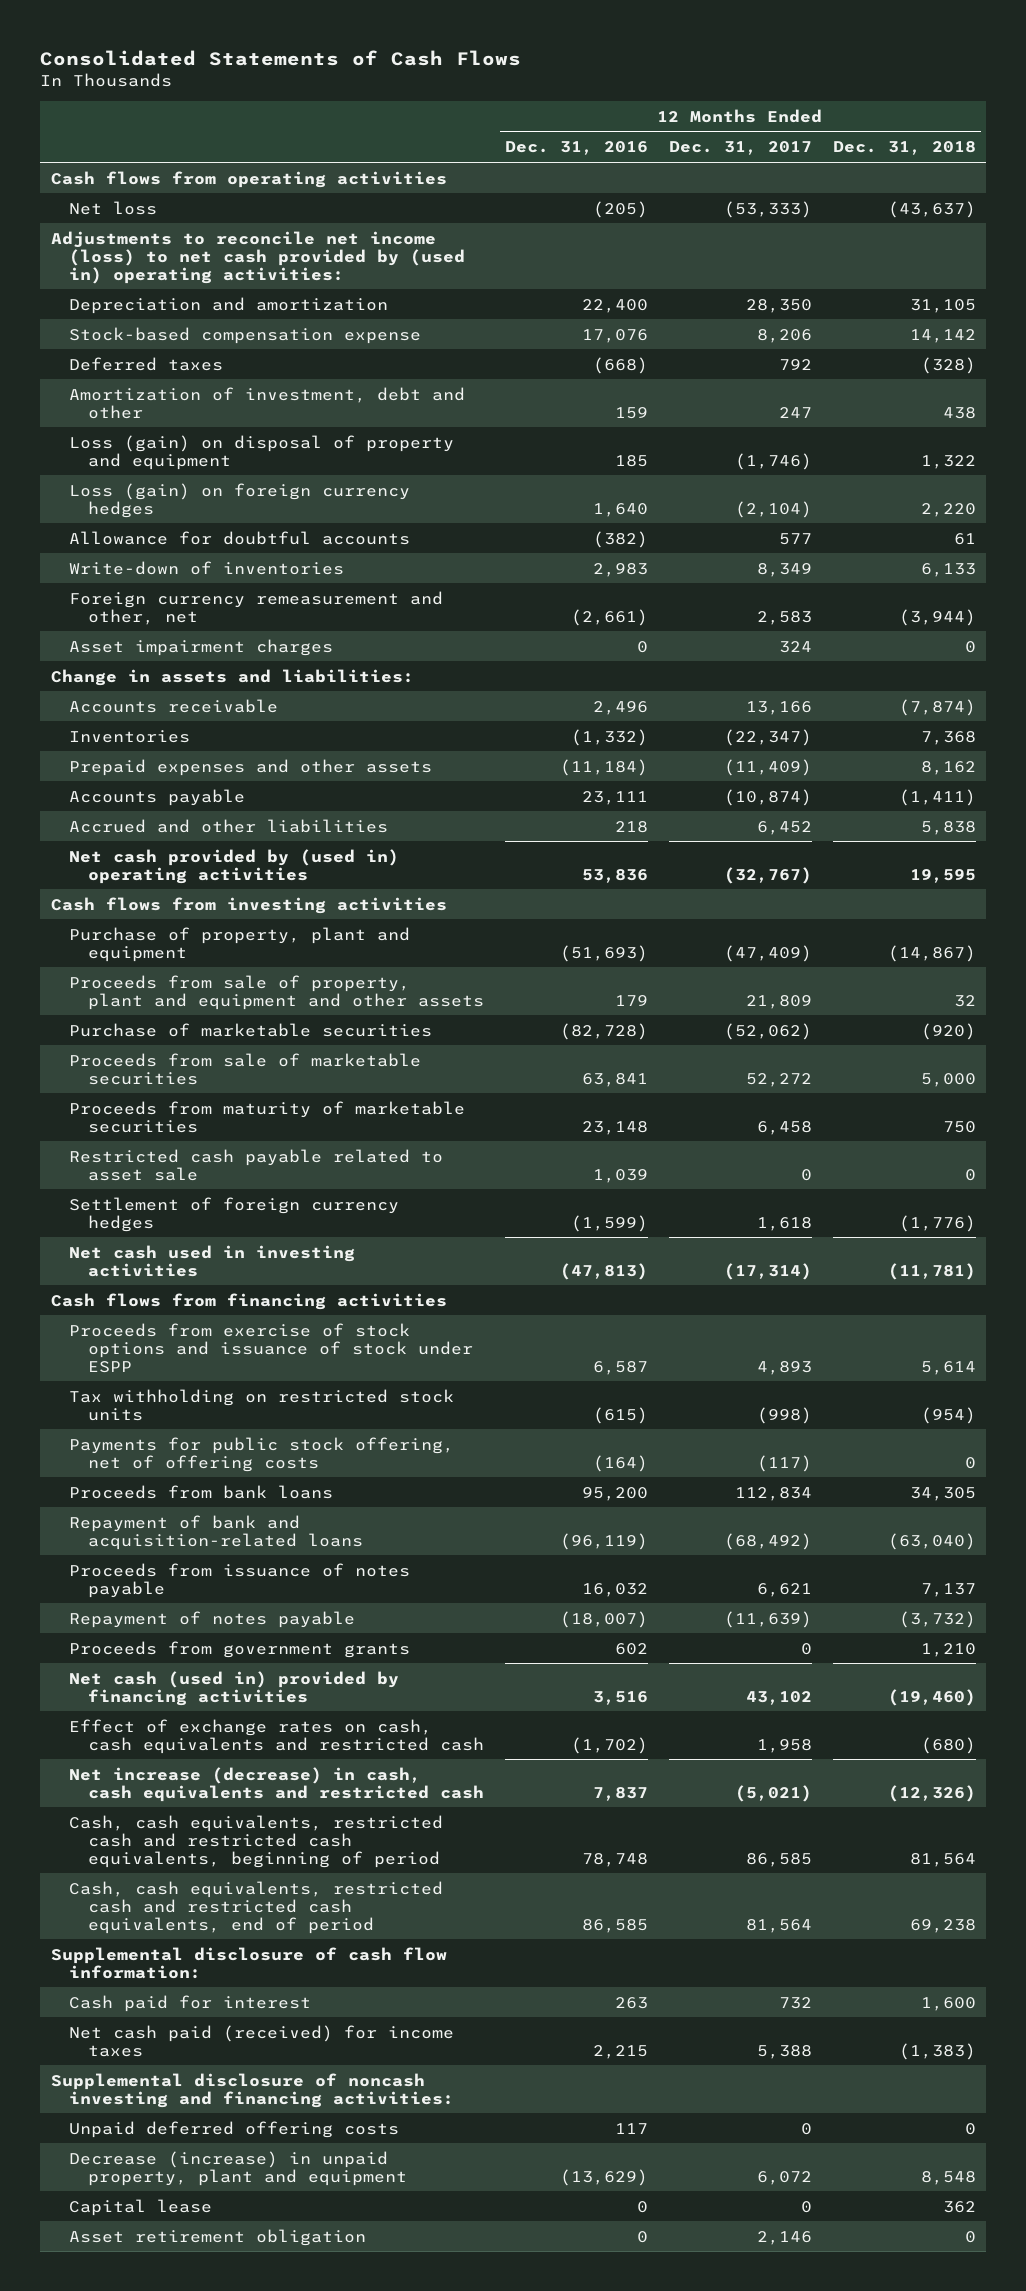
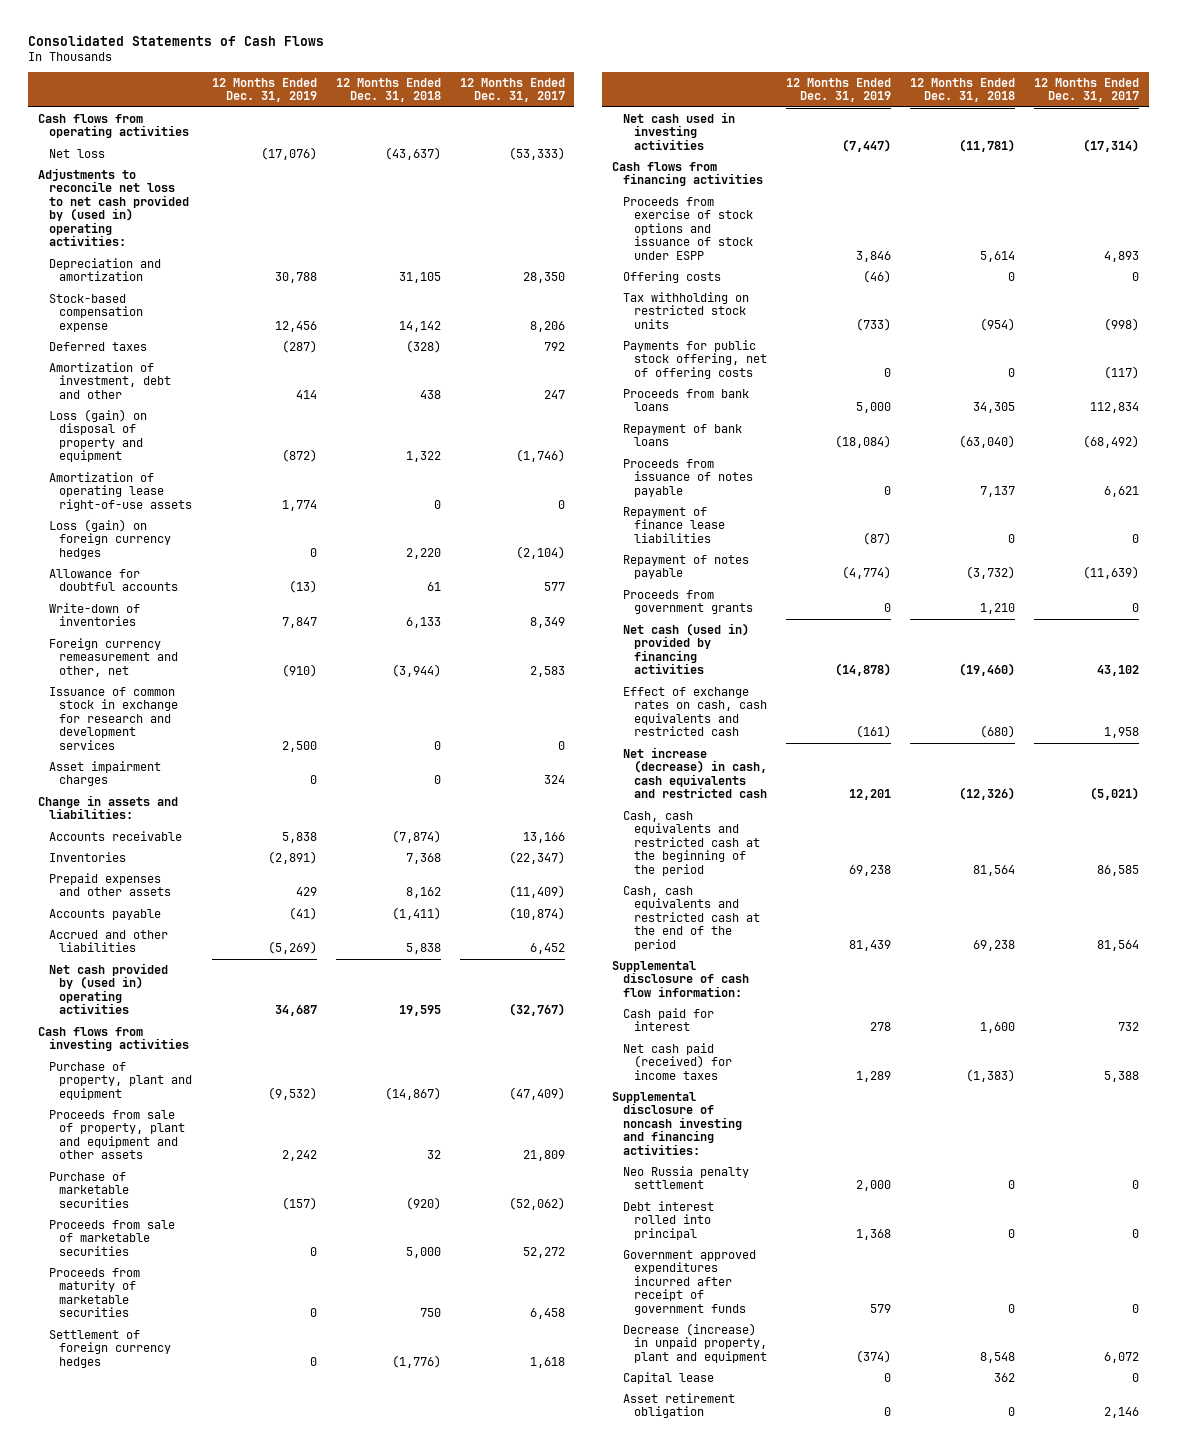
[504,141,648,156] Dec. 31, 2016 -> none
none -> [211,77,317,103] 12 Months Ended Dec. 31, 2019
[50,230,466,284] Adjustments to reconcile net income (loss) to net cash provided by (used in) operating activities: -> [37,167,189,247] Adjustments to reconcile net loss to net cash provided by (used in) operating activities:
none -> [48,471,193,511] Amortization of operating lease right-of-use assets
none -> [48,686,179,750] Issuance of common stock in exchange for research and development services
[69,1148,444,1181] Restricted cash payable related to asset sale -> none
none -> [622,270,721,283] Offering costs
[69,1514,363,1550] Repayment of bank and acquisition-related loans -> [622,423,742,447] Repayment of bank loans
none -> [622,506,725,543] Repayment of finance lease liabilities
[69,1814,444,1868] Cash, cash equivalents, restricted cash and restricted cash equivalents, beginning of period -> [622,810,760,876] Cash, cash equivalents and restricted cash at the beginning of the period
[69,1880,444,1934] Cash, cash equivalents, restricted cash and restricted cash equivalents, end of period -> [622,885,760,951] Cash, cash equivalents and restricted cash at the end of the period
[69,2120,400,2138] Unpaid deferred offering costs -> none
none -> [622,1165,749,1190] Neo Russia penalty settlement
none -> [622,1200,714,1240] Debt interest rolled into principal
none -> [622,1249,756,1315] Government approved expenditures incurred after receipt of government funds

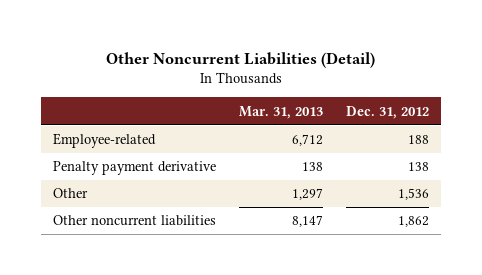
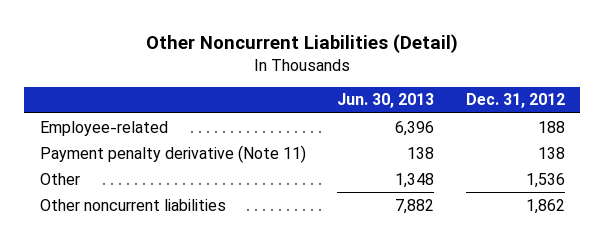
[238,105,323,119] Mar. 31, 2013 -> none
none -> [337,93,435,109] Jun. 30, 2013
[52,161,216,176] Penalty payment derivative -> [40,144,307,163] Payment penalty derivative (Note 11)

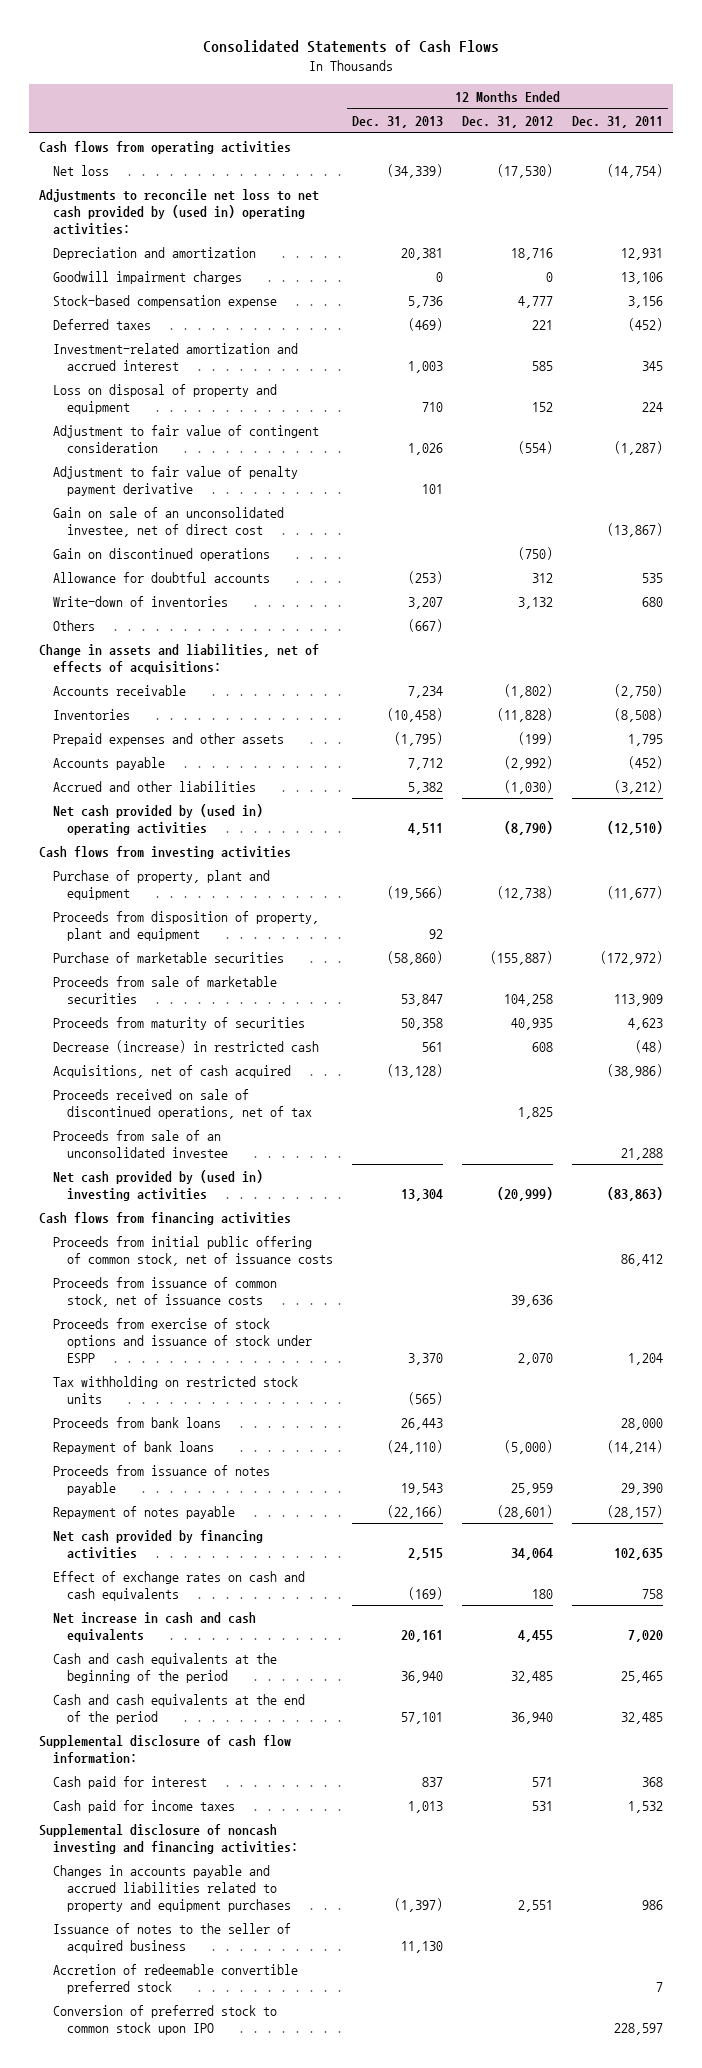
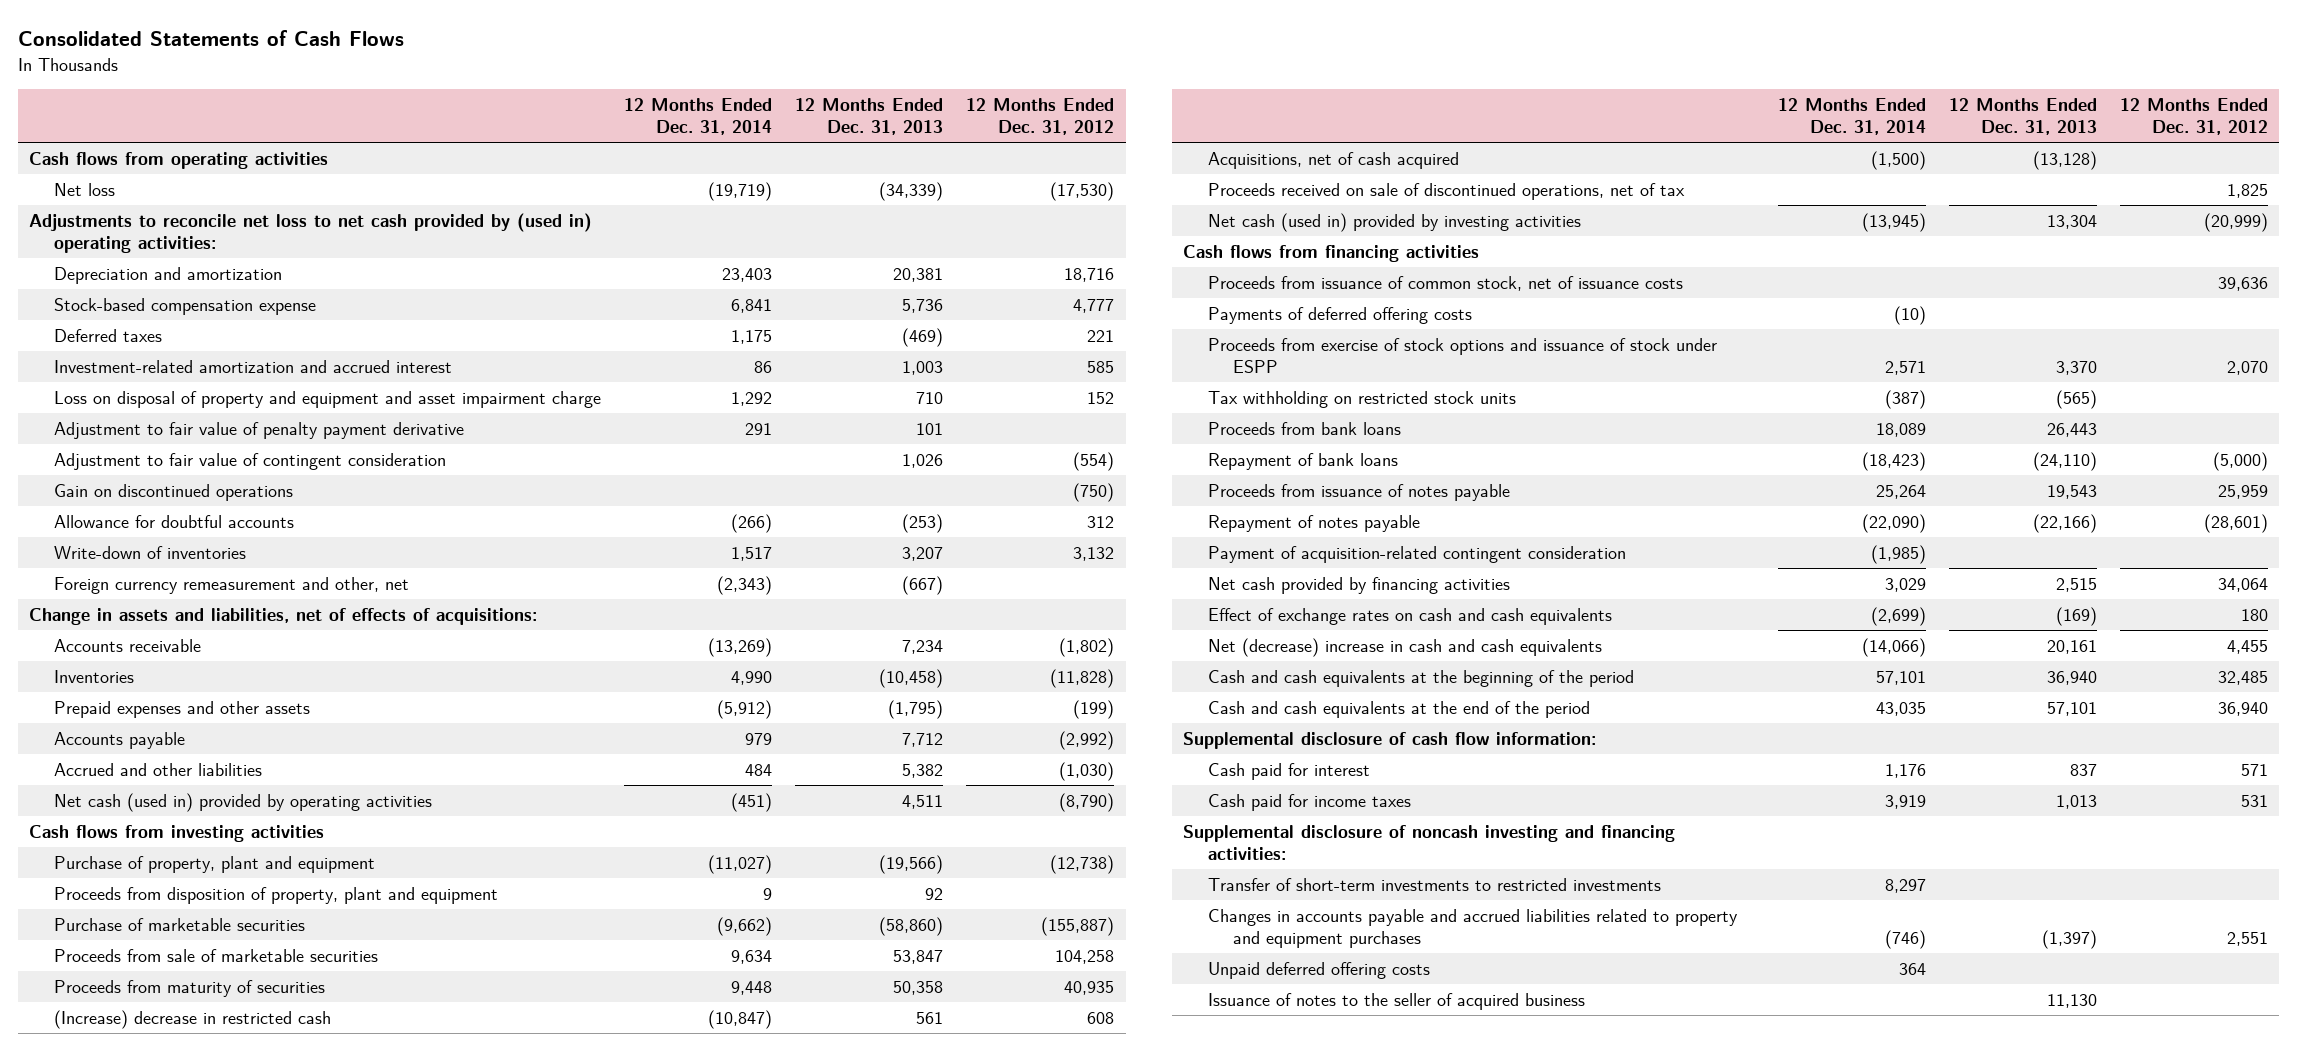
[572,116,664,129] Dec. 31, 2011 -> none
none -> [624,98,773,136] 12 Months Ended Dec. 31, 2014
[53,270,243,284] Goodwill impairment charges -> none
[53,383,278,414] Loss on disposal of property and equipment -> [54,391,602,409] Loss on disposal of property and equipment and asset impairment charge
[53,506,285,537] Gain on sale of an unconsolidated investee, net of direct cost -> none
[53,424,320,453] Adjustment to fair value of contingent consideration -> [54,453,447,471] Adjustment to fair value of contingent consideration
[53,619,96,631] Others -> [54,577,410,595] Foreign currency remeasurement and other, net
[53,803,264,835] Net cash provided by (used in) operating activities -> [54,793,433,813] Net cash (used in) provided by operating activities
[53,1039,320,1053] Decrease (increase) in restricted cash -> [54,1010,332,1030] (Increase) decrease in restricted cash
[53,1129,229,1158] Proceeds from sale of an unconsolidated investee -> none
[53,1169,264,1201] Net cash provided by (used in) investing activities -> [1207,213,1581,233] Net cash (used in) provided by investing activities
[53,1235,334,1266] Proceeds from initial public offering of common stock, net of issuance costs -> none
none -> [1207,307,1472,325] Payments of deferred offering costs
none -> [1207,546,1626,564] Payment of acquisition-related contingent consideration
[53,1611,257,1642] Net increase in cash and cash equivalents -> [1207,638,1602,658] Net (decrease) increase in cash and cash equivalents
none -> [1207,878,1661,892] Transfer of short-term investments to restricted investments
none -> [1207,962,1430,980] Unpaid deferred offering costs
[53,1963,299,1994] Accretion of redeemable convertible preferred stock -> none
[53,2004,278,2035] Conversion of preferred stock to common stock upon IPO -> none

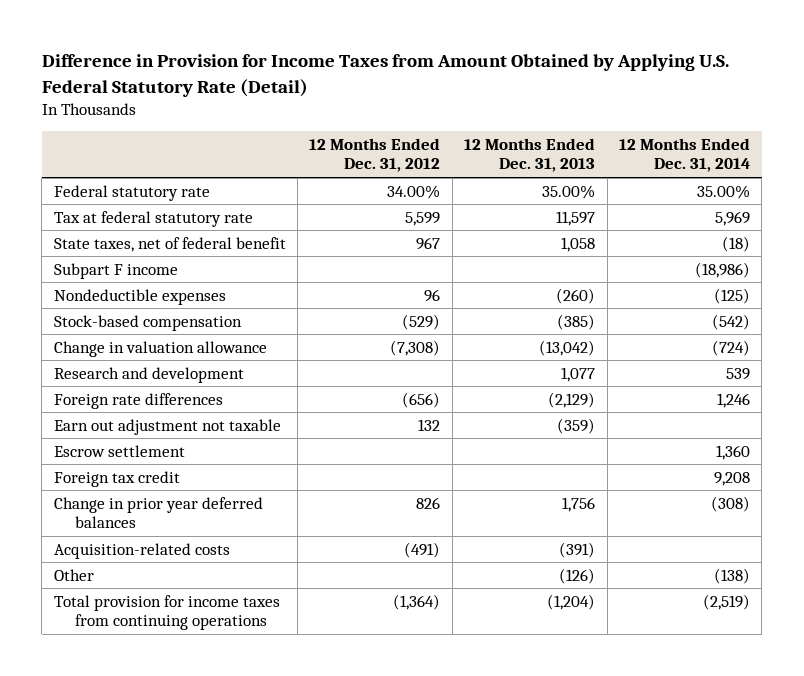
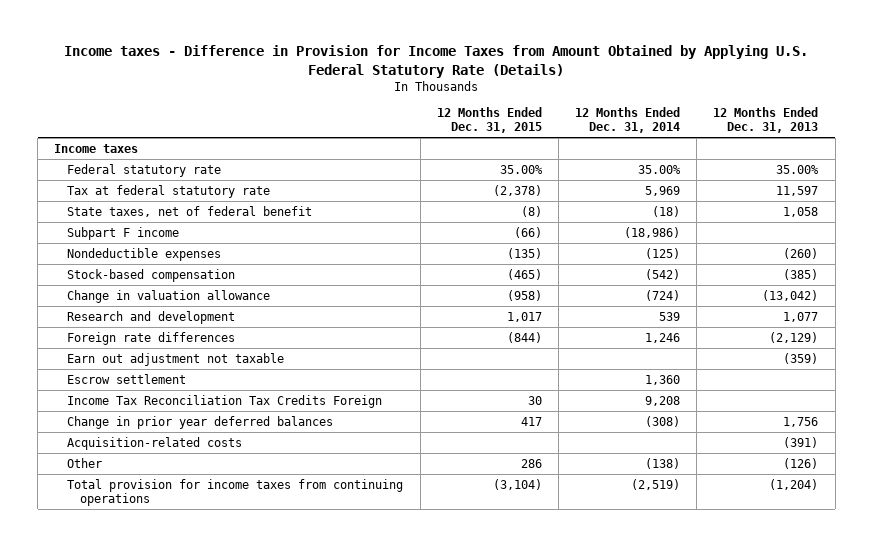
[41,54,729,97] Difference in Provision for Income Taxes from Amount Obtained by Applying U.S. Federal Statutory Rate (Detail) -> [64,45,809,78] Income taxes - Difference in Provision for Income Taxes from Amount Obtained by Applying U.S. Federal Statutory Rate (Details)
[309,138,441,173] 12 Months Ended Dec. 31, 2012 -> none
none -> [436,107,542,134] 12 Months Ended Dec. 31, 2015
none -> [54,143,139,153] Income taxes
[53,470,180,487] Foreign tax credit -> [67,394,383,408] Income Tax Reconciliation Tax Credits Foreign

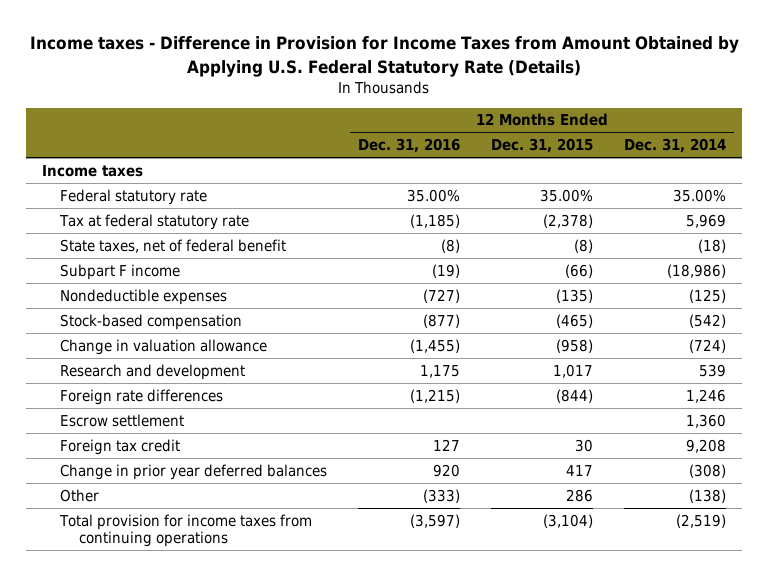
[713,107,819,134] 12 Months Ended Dec. 31, 2013 -> none
none -> [358,138,461,154] Dec. 31, 2016
[67,352,285,366] Earn out adjustment not taxable -> none
[67,394,383,408] Income Tax Reconciliation Tax Credits Foreign -> [60,438,181,455] Foreign tax credit
[67,436,243,450] Acquisition-related costs -> none

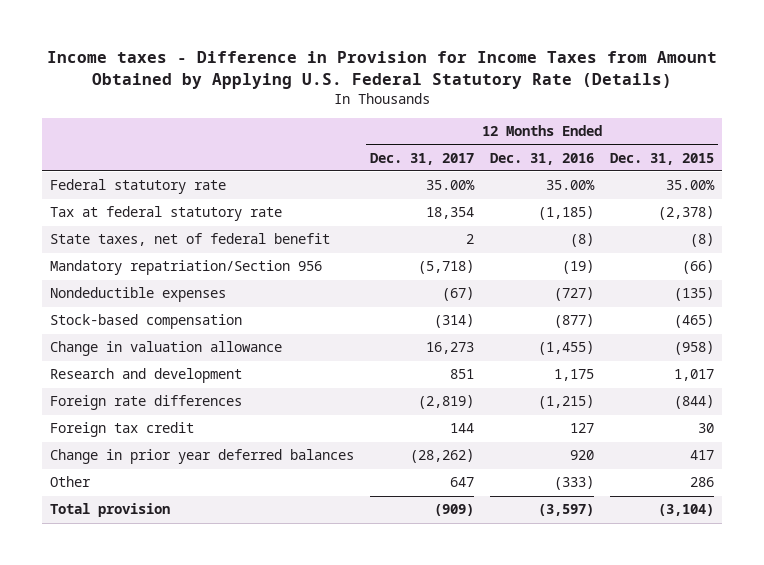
[624,138,727,154] Dec. 31, 2014 -> none
none -> [369,152,474,165] Dec. 31, 2017
[41,164,143,177] Income taxes -> none
[60,263,181,280] Subpart F income -> [49,260,322,276] Mandatory repatriation/Section 956
[60,413,185,427] Escrow settlement -> none
[59,513,313,548] Total provision for income taxes from continuing operations -> [49,503,170,518] Total provision

